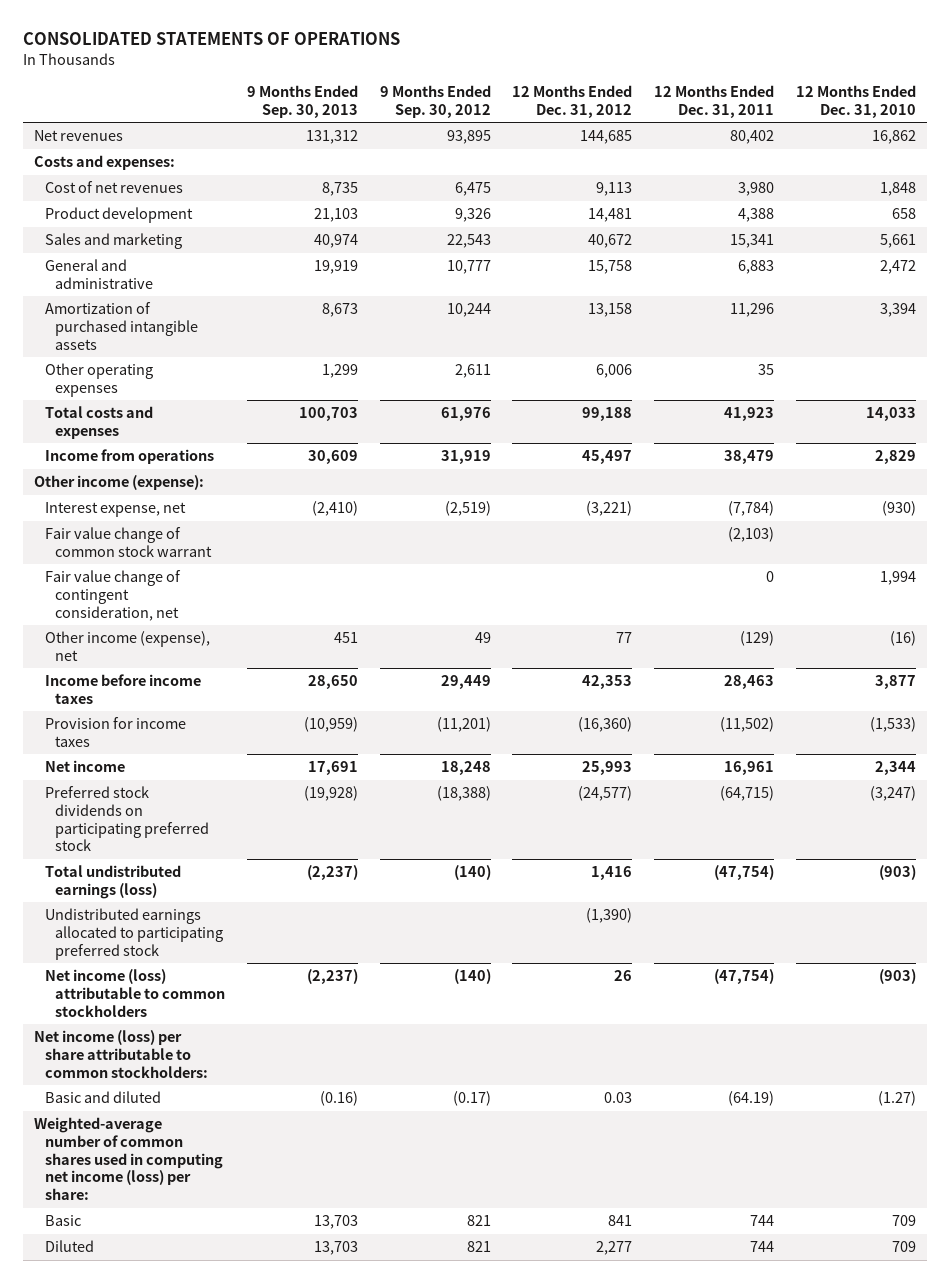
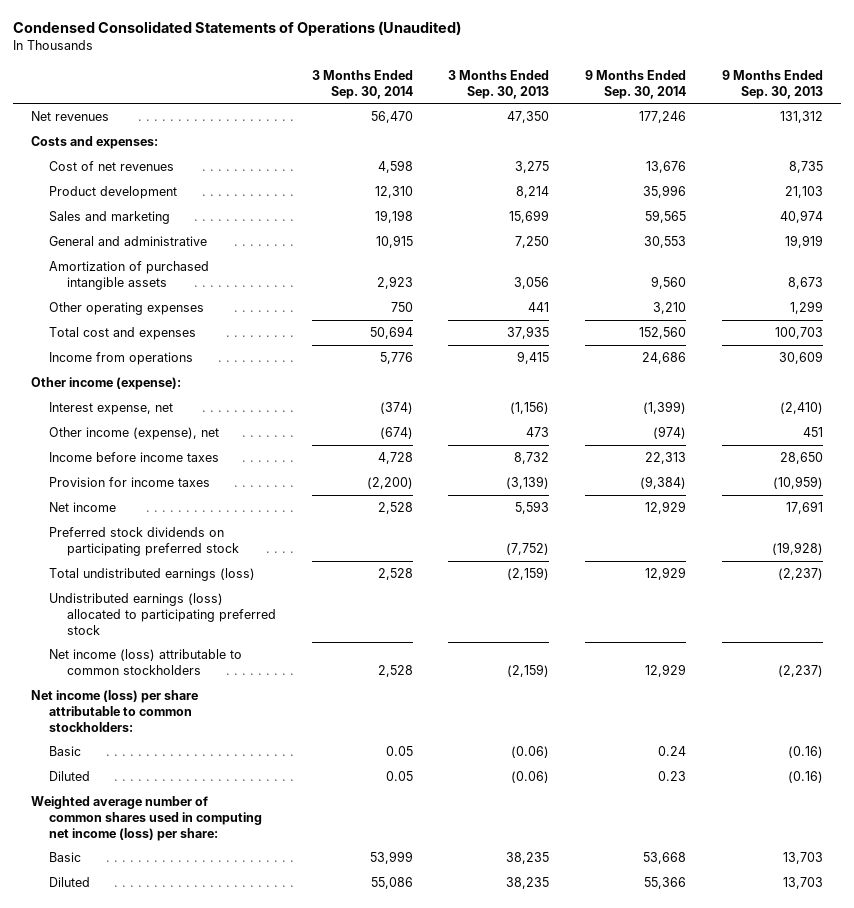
[23,32,401,46] CONSOLIDATED STATEMENTS OF OPERATIONS -> [13,20,462,36] Condensed Consolidated Statements of Operations (Unaudited)
[379,84,491,118] 9 Months Ended Sep. 30, 2012 -> none
[512,84,633,118] 12 Months Ended Dec. 31, 2012 -> none
[654,84,775,118] 12 Months Ended Dec. 31, 2011 -> none
[795,84,916,118] 12 Months Ended Dec. 31, 2010 -> none
none -> [311,69,413,99] 3 Months Ended Sep. 30, 2014
none -> [448,69,550,99] 3 Months Ended Sep. 30, 2013
none -> [585,69,687,99] 9 Months Ended Sep. 30, 2014
[44,406,153,439] Total costs and expenses -> [48,327,196,341] Total cost and expenses
[44,527,213,557] Fair value change of common stock warrant -> none
[44,570,181,621] Fair value change of contingent consideration, net -> none
[44,908,224,960] Undistributed earnings allocated to participating preferred stock -> [48,593,276,635] Undistributed earnings (loss) allocated to participating preferred stock
[44,1091,161,1104] Basic and diluted -> none
none -> [48,746,81,757] Basic
none -> [48,771,90,782] Diluted
[34,1117,223,1201] Weighted-average number of common shares used in computing net income (loss) per share: -> [30,796,262,841] Weighted average number of common shares used in computing net income (loss) per share:

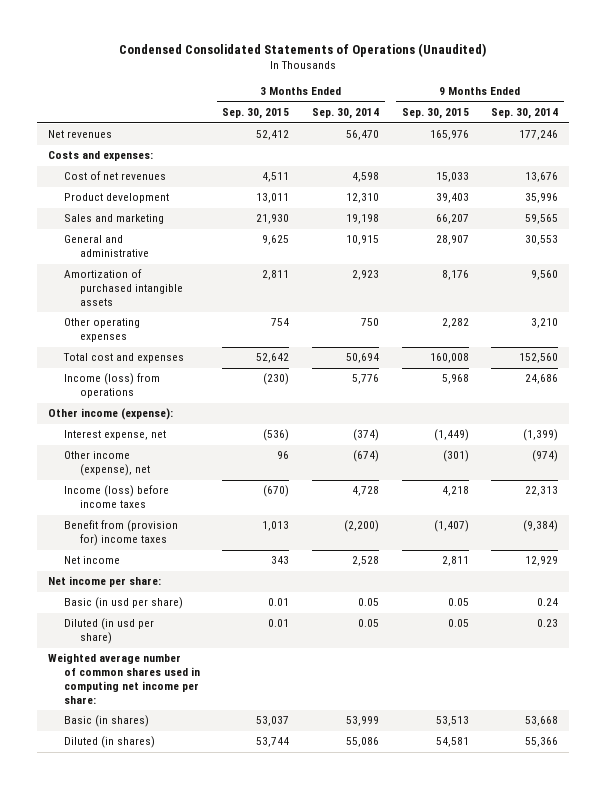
[448,69,550,99] 3 Months Ended Sep. 30, 2013 -> none
[722,69,824,99] 9 Months Ended Sep. 30, 2013 -> none
none -> [222,108,290,120] Sep. 30, 2015
none -> [401,108,469,120] Sep. 30, 2015
[48,352,193,366] Income from operations -> [63,373,160,399] Income (loss) from operations
[48,452,219,463] Income before income taxes -> [63,485,169,509] Income (loss) before income taxes
[48,477,210,488] Provision for income taxes -> [63,520,178,547] Benefit from (provision for) income taxes
[48,527,239,556] Preferred stock dividends on participating preferred stock -> none
[48,568,255,582] Total undistributed earnings (loss) -> none
[48,593,276,635] Undistributed earnings (loss) allocated to participating preferred stock -> none
[48,649,242,675] Net income (loss) attributable to common stockholders -> none
[30,690,198,732] Net income (loss) per share attributable to common stockholders: -> [47,576,161,588] Net income per share:
[48,746,81,757] Basic -> [63,597,183,610] Basic (in usd per share)
[48,771,90,782] Diluted -> [63,618,154,645] Diluted (in usd per share)
[30,796,262,841] Weighted average number of common shares used in computing net income (loss) per share: -> [47,653,200,704] Weighted average number of common shares used in computing net income per share:
[48,852,81,863] Basic -> [63,715,149,728] Basic (in shares)
[48,877,90,888] Diluted -> [63,736,155,749] Diluted (in shares)

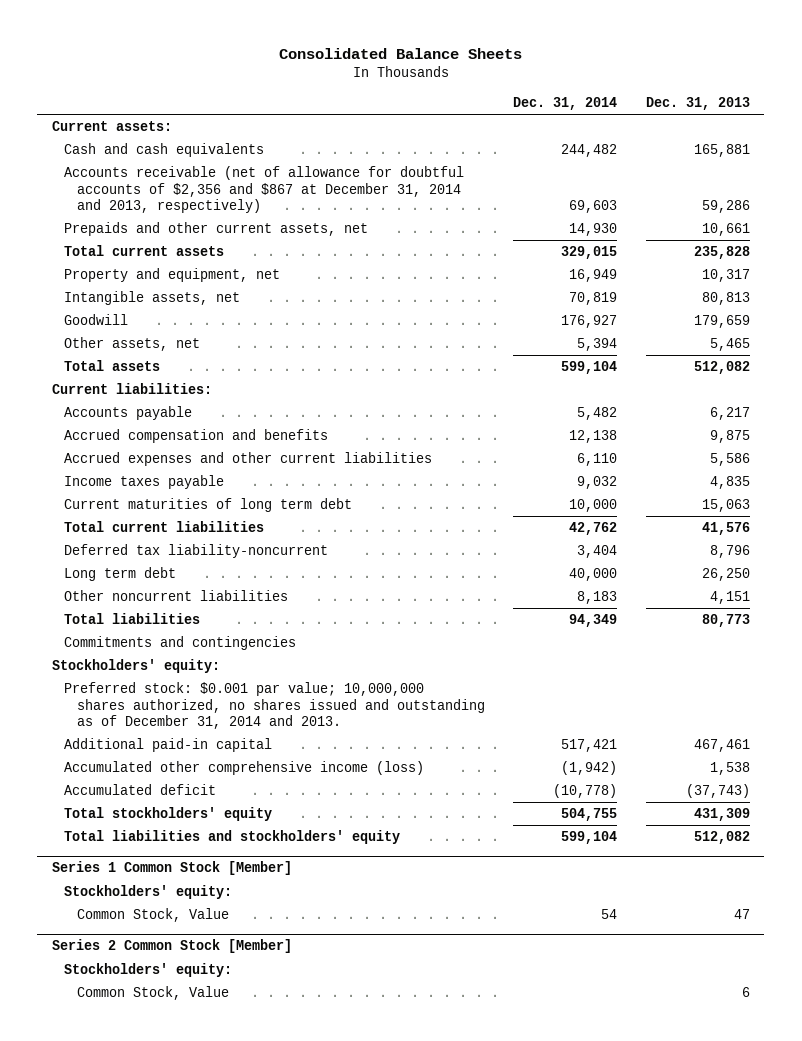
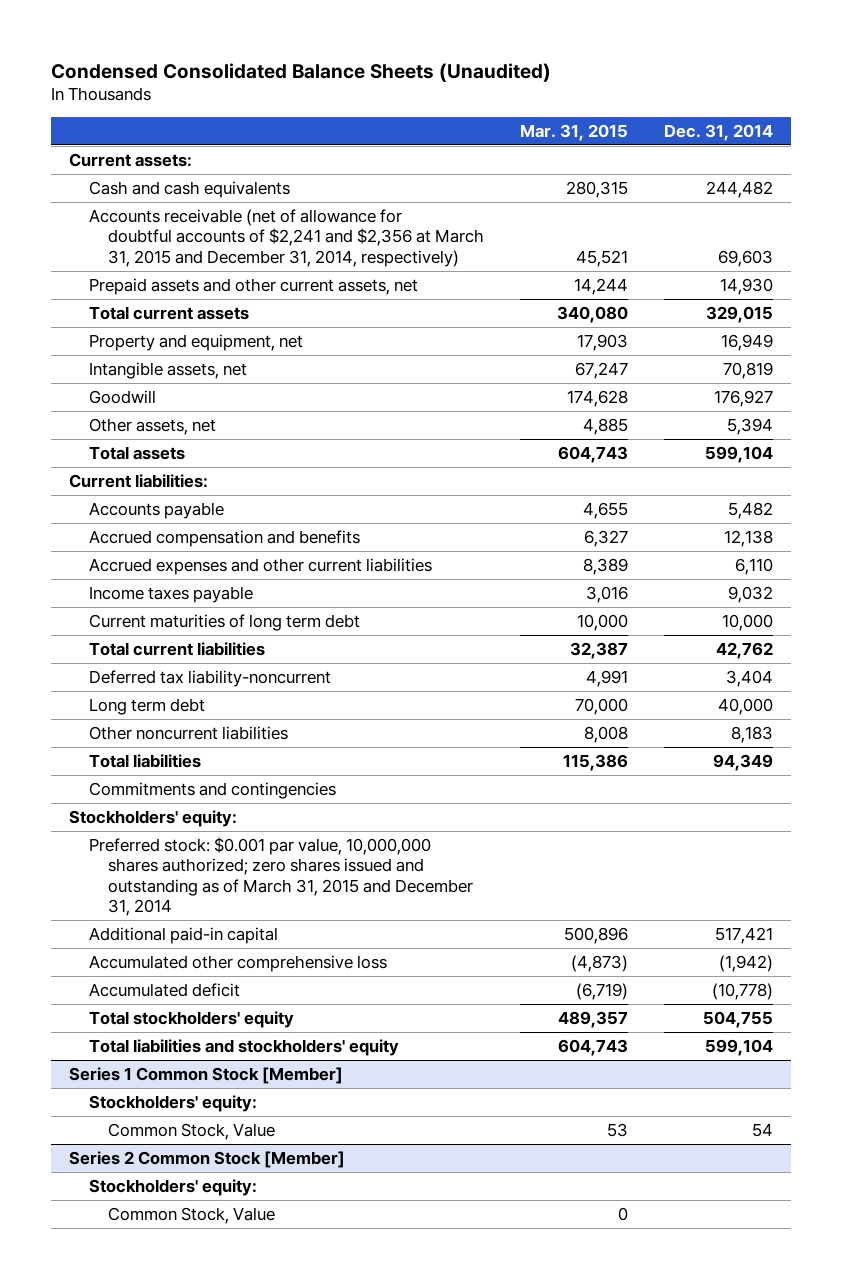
[278,47,522,59] Consolidated Balance Sheets -> [51,62,552,82] Condensed Consolidated Balance Sheets (Unaudited)
[645,96,750,110] Dec. 31, 2013 -> none
none -> [519,124,628,142] Mar. 31, 2015
[64,166,465,214] Accounts receivable (net of allowance for doubtful accounts of $2,356 and $867 at December 31, 2014 and 2013, respectively) -> [88,208,484,267] Accounts receivable (net of allowance for doubtful accounts of $2,241 and $2,356 at March 31, 2015 and December 31, 2014, respectively)
[64,222,369,237] Prepaids and other current assets, net -> [88,277,418,295] Prepaid assets and other current assets, net
[64,682,485,730] Preferred stock: $0.001 par value; 10,000,000 shares authorized, no shares issued and outstanding as of December 31, 2014 and 2013. -> [88,836,473,917] Preferred stock: $0.001 par value, 10,000,000 shares authorized; zero shares issued and outstanding as of March 31, 2015 and December 31, 2014
[64,761,425,776] Accumulated other comprehensive income (loss) -> [88,954,387,972] Accumulated other comprehensive loss

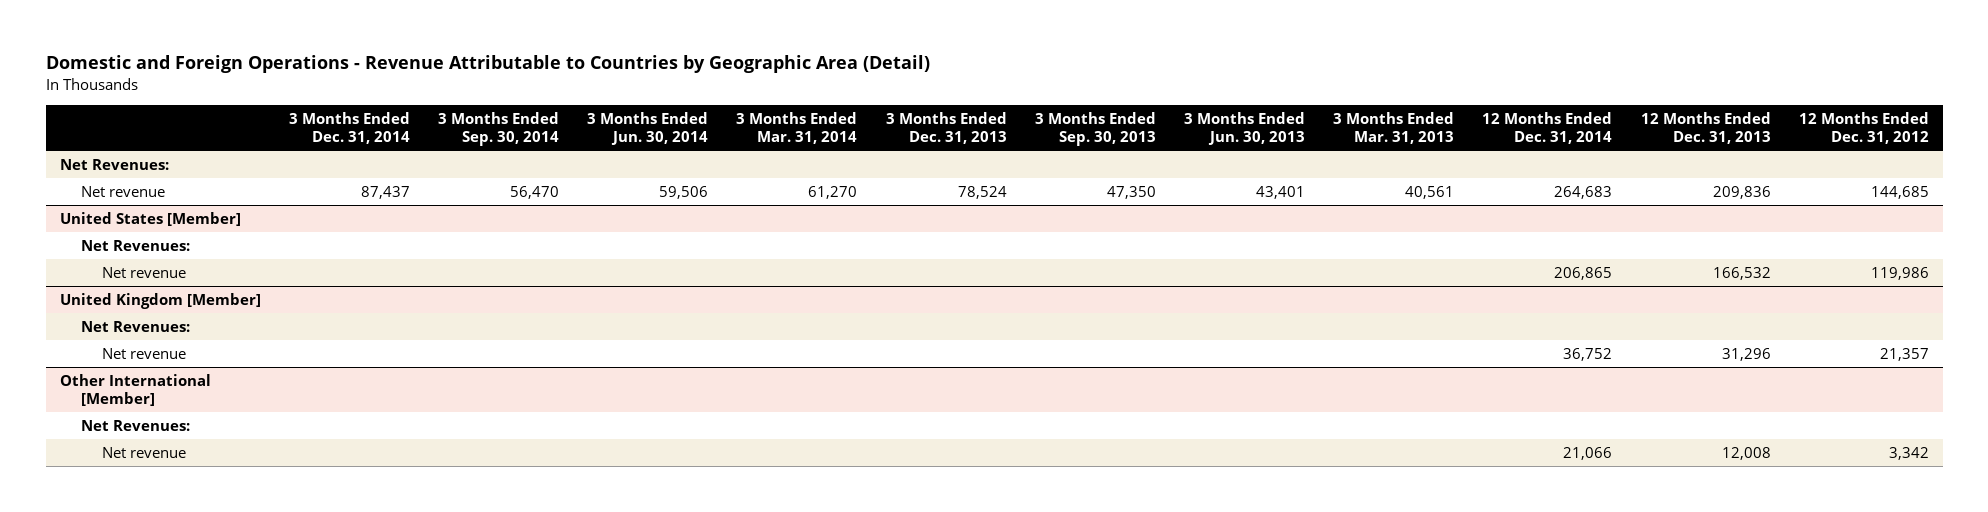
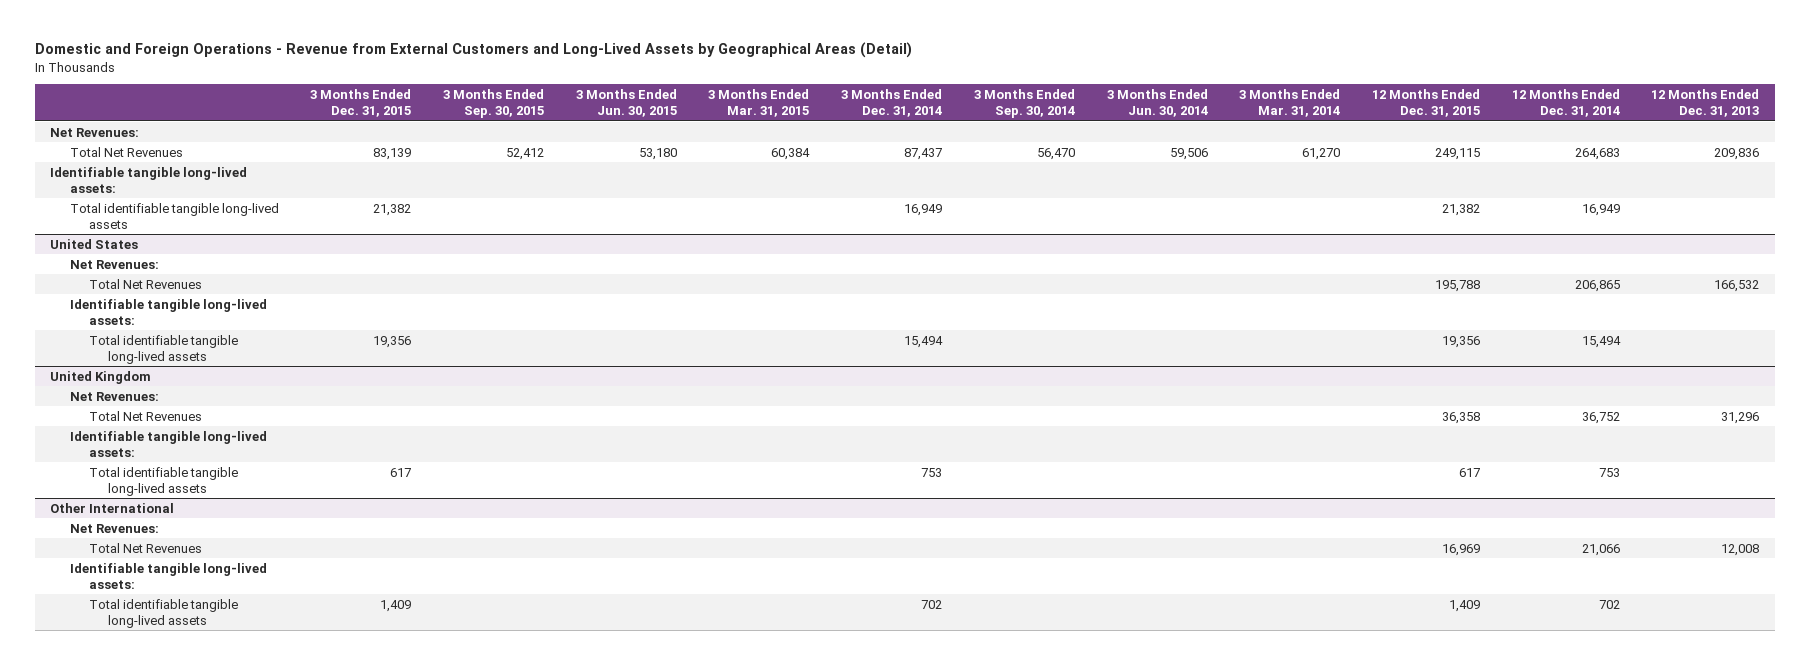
[45,55,930,74] Domestic and Foreign Operations - Revenue Attributable to Countries by Geographic Area (Detail) -> [34,42,912,59] Domestic and Foreign Operations - Revenue from External Customers and Long-Lived Assets by Geographical Areas (Detail)
[885,111,1007,145] 3 Months Ended Dec. 31, 2013 -> none
[1034,111,1156,147] 3 Months Ended Sep. 30, 2013 -> none
[1184,111,1306,146] 3 Months Ended Jun. 30, 2013 -> none
[1333,111,1455,145] 3 Months Ended Mar. 31, 2013 -> none
[1798,111,1929,145] 12 Months Ended Dec. 31, 2012 -> none
none -> [310,88,412,118] 3 Months Ended Dec. 31, 2015
none -> [442,88,544,119] 3 Months Ended Sep. 30, 2015
none -> [575,88,677,118] 3 Months Ended Jun. 30, 2015
none -> [708,88,810,118] 3 Months Ended Mar. 31, 2015
none -> [1371,88,1480,118] 12 Months Ended Dec. 31, 2015
[80,185,165,197] Net revenue -> [69,146,183,157] Total Net Revenues
none -> [50,166,248,193] Identifiable tangible long-lived assets:
none -> [69,202,279,229] Total identifiable tangible long-lived assets
[59,211,241,226] United States [Member] -> [50,238,139,249] United States
[102,266,187,278] Net revenue -> [88,278,202,289] Total Net Revenues
none -> [69,298,267,325] Identifiable tangible long-lived assets:
none -> [88,334,238,364] Total identifiable tangible long-lived assets
[59,292,261,309] United Kingdom [Member] -> [50,370,152,384] United Kingdom
[102,347,187,359] Net revenue -> [88,410,202,421] Total Net Revenues
none -> [69,430,267,457] Identifiable tangible long-lived assets:
none -> [88,466,238,496] Total identifiable tangible long-lived assets
[59,373,211,407] Other International [Member] -> [50,502,175,513] Other International
[102,446,187,458] Net revenue -> [88,542,202,553] Total Net Revenues
none -> [69,562,267,589] Identifiable tangible long-lived assets:
none -> [88,598,238,628] Total identifiable tangible long-lived assets

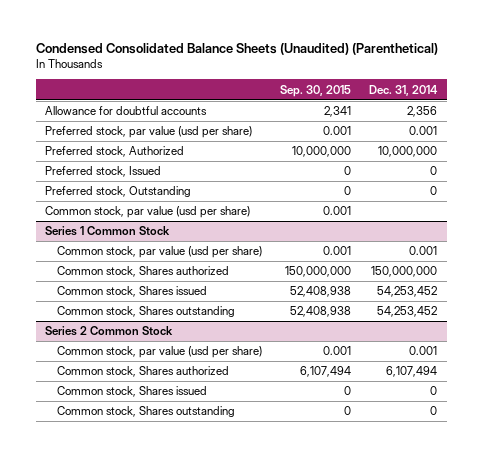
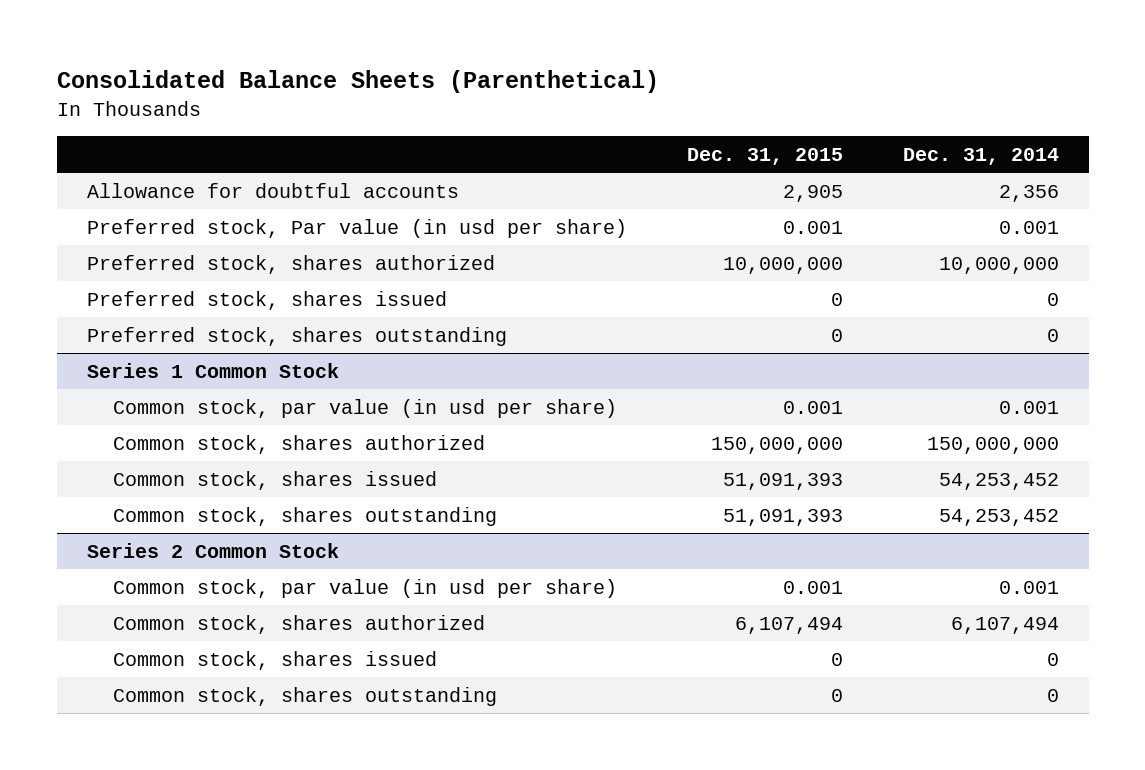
[35,42,438,55] Condensed Consolidated Balance Sheets (Unaudited) (Parenthetical) -> [56,70,659,94] Consolidated Balance Sheets (Parenthetical)
[280,84,352,97] Sep. 30, 2015 -> none
none -> [686,147,843,165] Dec. 31, 2015
[44,206,250,219] Common stock, par value (usd per share) -> none
[44,126,252,139] Preferred stock, par value (usd per share) -> [86,218,627,238] Preferred stock, Par value (in usd per share)
[44,146,184,158] Preferred stock, Authorized -> [86,254,495,274] Preferred stock, shares authorized
[44,166,161,178] Preferred stock, Issued -> [86,290,447,310] Preferred stock, shares issued
[44,186,191,198] Preferred stock, Outstanding -> [86,326,507,346] Preferred stock, shares outstanding
[57,246,263,259] Common stock, par value (usd per share) -> [113,398,618,418] Common stock, par value (in usd per share)
[57,266,230,278] Common stock, Shares authorized -> [113,434,486,454] Common stock, shares authorized
[57,286,208,298] Common stock, Shares issued -> [113,470,438,490] Common stock, shares issued
[57,306,236,318] Common stock, Shares outstanding -> [113,506,498,526] Common stock, shares outstanding
[57,346,263,359] Common stock, par value (usd per share) -> [113,578,618,598] Common stock, par value (in usd per share)
[57,366,230,378] Common stock, Shares authorized -> [113,614,486,634] Common stock, shares authorized
[57,386,208,398] Common stock, Shares issued -> [113,650,438,670] Common stock, shares issued
[57,406,236,418] Common stock, Shares outstanding -> [113,686,498,706] Common stock, shares outstanding

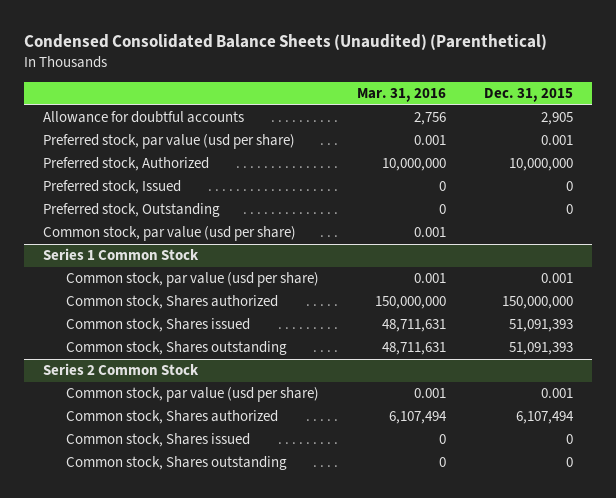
[56,70,659,94] Consolidated Balance Sheets (Parenthetical) -> [23,33,547,50] Condensed Consolidated Balance Sheets (Unaudited) (Parenthetical)
[902,147,1059,165] Dec. 31, 2014 -> none
none -> [357,88,447,103] Mar. 31, 2016
[86,218,627,238] Preferred stock, Par value (in usd per share) -> [42,134,295,150] Preferred stock, par value (usd per share)
[86,254,495,274] Preferred stock, shares authorized -> [42,157,209,172] Preferred stock, Authorized
[86,290,447,310] Preferred stock, shares issued -> [42,180,181,195] Preferred stock, Issued
[86,326,507,346] Preferred stock, shares outstanding -> [42,203,220,218] Preferred stock, Outstanding
none -> [42,226,296,242] Common stock, par value (usd per share)
[113,398,618,418] Common stock, par value (in usd per share) -> [66,272,320,288] Common stock, par value (usd per share)
[113,434,486,454] Common stock, shares authorized -> [66,295,279,310] Common stock, Shares authorized
[113,470,438,490] Common stock, shares issued -> [66,318,251,333] Common stock, Shares issued
[113,506,498,526] Common stock, shares outstanding -> [66,341,288,356] Common stock, Shares outstanding
[113,578,618,598] Common stock, par value (in usd per share) -> [66,387,320,403] Common stock, par value (usd per share)
[113,614,486,634] Common stock, shares authorized -> [66,410,279,425] Common stock, Shares authorized
[113,650,438,670] Common stock, shares issued -> [66,433,251,448] Common stock, Shares issued
[113,686,498,706] Common stock, shares outstanding -> [66,456,288,471] Common stock, Shares outstanding

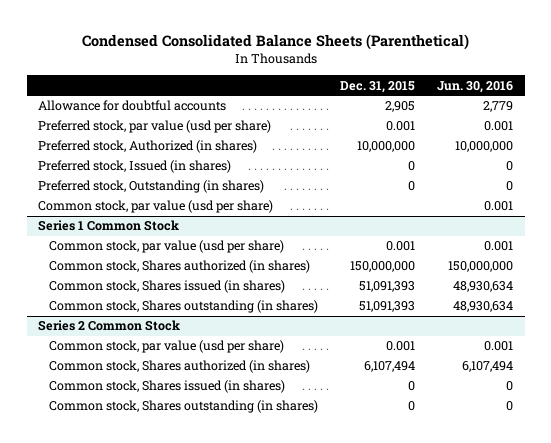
[23,33,547,50] Condensed Consolidated Balance Sheets (Unaudited) (Parenthetical) -> [81,34,469,51] Condensed Consolidated Balance Sheets (Parenthetical)
[357,88,447,103] Mar. 31, 2016 -> none
none -> [437,80,514,93] Jun. 30, 2016
[42,157,209,172] Preferred stock, Authorized -> [37,140,257,154] Preferred stock, Authorized (in shares)
[42,180,181,195] Preferred stock, Issued -> [37,160,231,174] Preferred stock, Issued (in shares)
[42,203,220,218] Preferred stock, Outstanding -> [37,180,264,194] Preferred stock, Outstanding (in shares)
[66,295,279,310] Common stock, Shares authorized -> [48,260,310,274] Common stock, Shares authorized (in shares)
[66,318,251,333] Common stock, Shares issued -> [48,280,285,294] Common stock, Shares issued (in shares)
[66,341,288,356] Common stock, Shares outstanding -> [48,300,318,314] Common stock, Shares outstanding (in shares)
[66,410,279,425] Common stock, Shares authorized -> [48,360,310,374] Common stock, Shares authorized (in shares)
[66,433,251,448] Common stock, Shares issued -> [48,380,285,394] Common stock, Shares issued (in shares)
[66,456,288,471] Common stock, Shares outstanding -> [48,400,318,414] Common stock, Shares outstanding (in shares)

